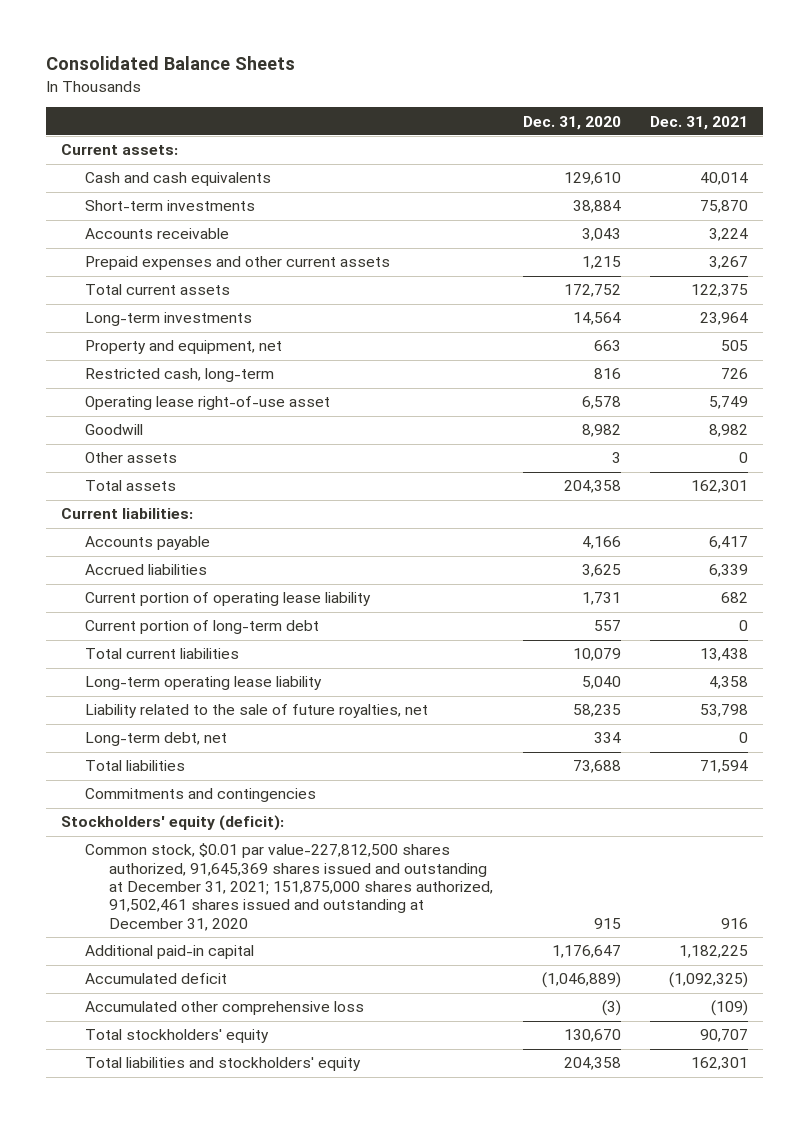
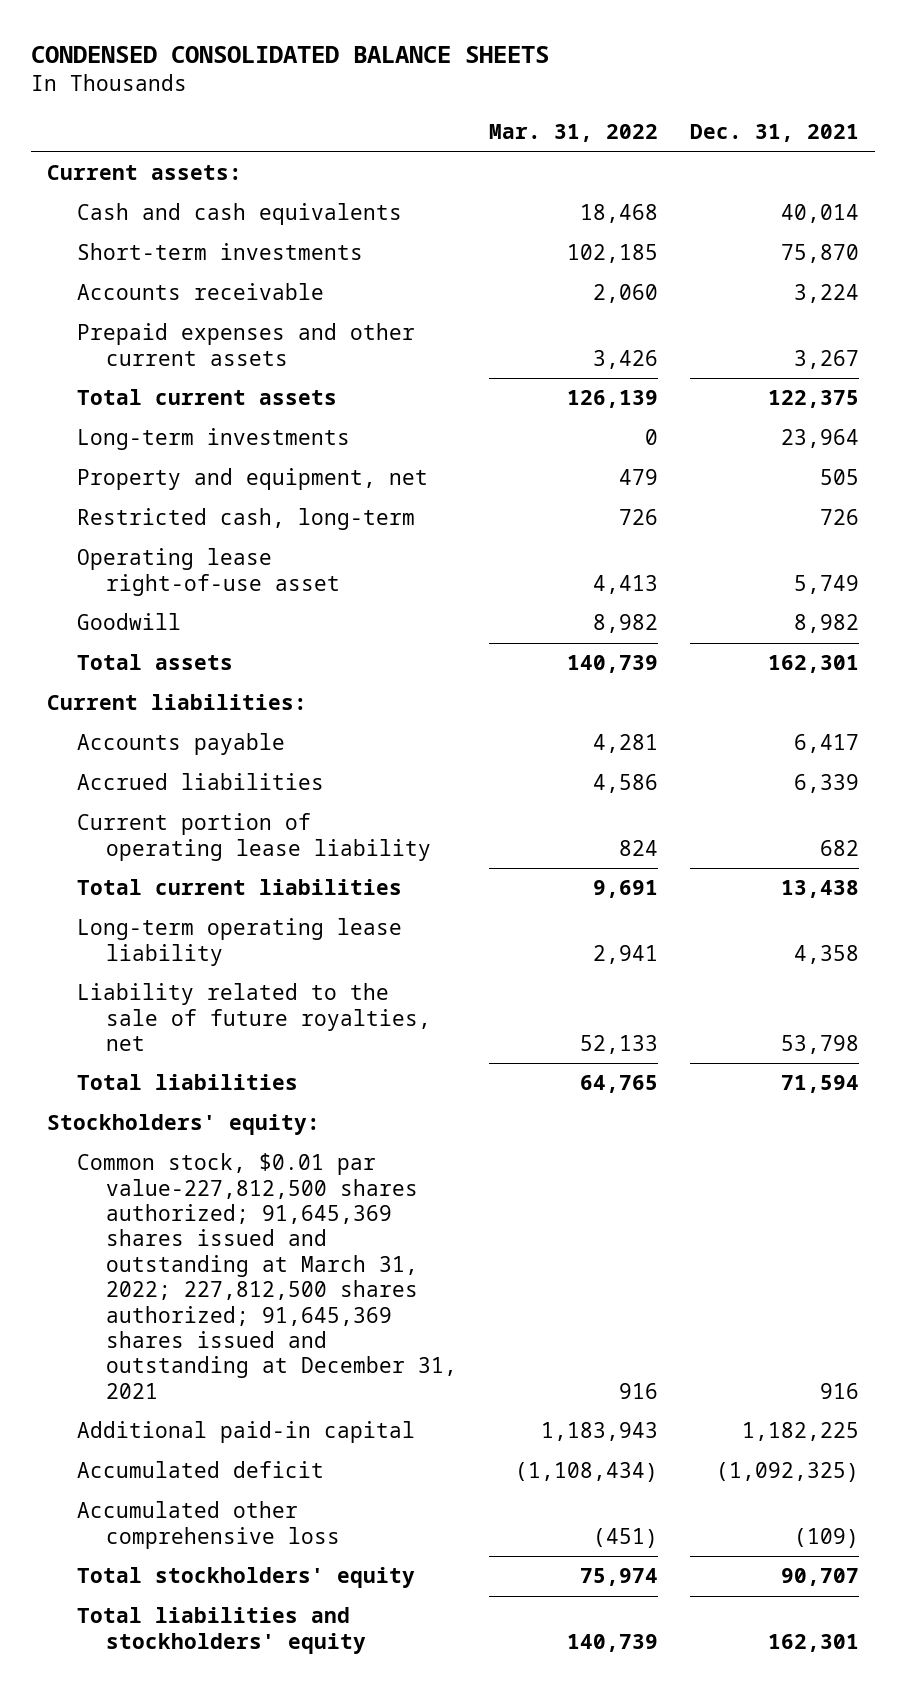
[46,56,296,71] Consolidated Balance Sheets -> [30,46,549,64] CONDENSED CONSOLIDATED BALANCE SHEETS
[522,115,621,130] Dec. 31, 2020 -> none
none -> [489,124,659,143] Mar. 31, 2022
[84,452,177,464] Other assets -> none
[84,620,319,635] Current portion of long-term debt -> none
[84,732,227,747] Long-term debt, net -> none
[84,788,316,803] Commitments and contingencies -> none
[60,815,284,832] Stockholders' equity (deficit): -> [46,1114,320,1136] Stockholders' equity:
[84,843,493,931] Common stock, $0.01 par value-227,812,500 shares authorized, 91,645,369 shares issued and outstanding at December 31, 2021; 151,875,000 shares authorized, 91,502,461 shares issued and outstanding at December 31, 2020 -> [76,1153,458,1399] Common stock, $0.01 par value-227,812,500 shares authorized; 91,645,369 shares issued and outstanding at March 31, 2022; 227,812,500 shares authorized; 91,645,369 shares issued and outstanding at December 31, 2021

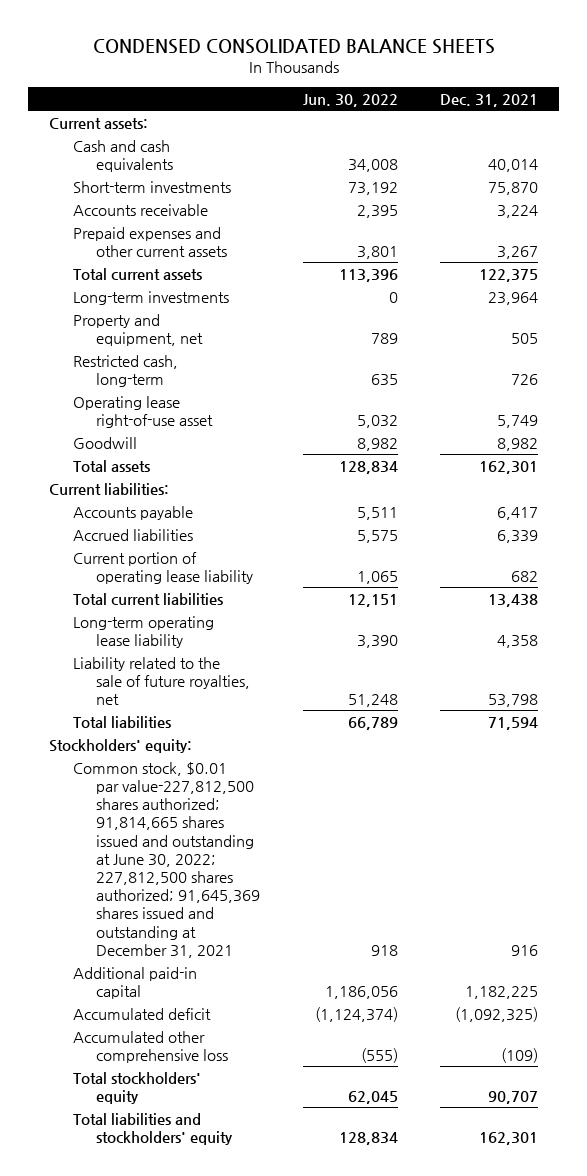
[489,124,659,143] Mar. 31, 2022 -> none
none -> [302,93,398,107] Jun. 30, 2022
[76,1153,458,1399] Common stock, $0.01 par value-227,812,500 shares authorized; 91,645,369 shares issued and outstanding at March 31, 2022; 227,812,500 shares authorized; 91,645,369 shares issued and outstanding at December 31, 2021 -> [72,761,261,958] Common stock, $0.01 par value-227,812,500 shares authorized; 91,814,665 shares issued and outstanding at June 30, 2022; 227,812,500 shares authorized; 91,645,369 shares issued and outstanding at December 31, 2021

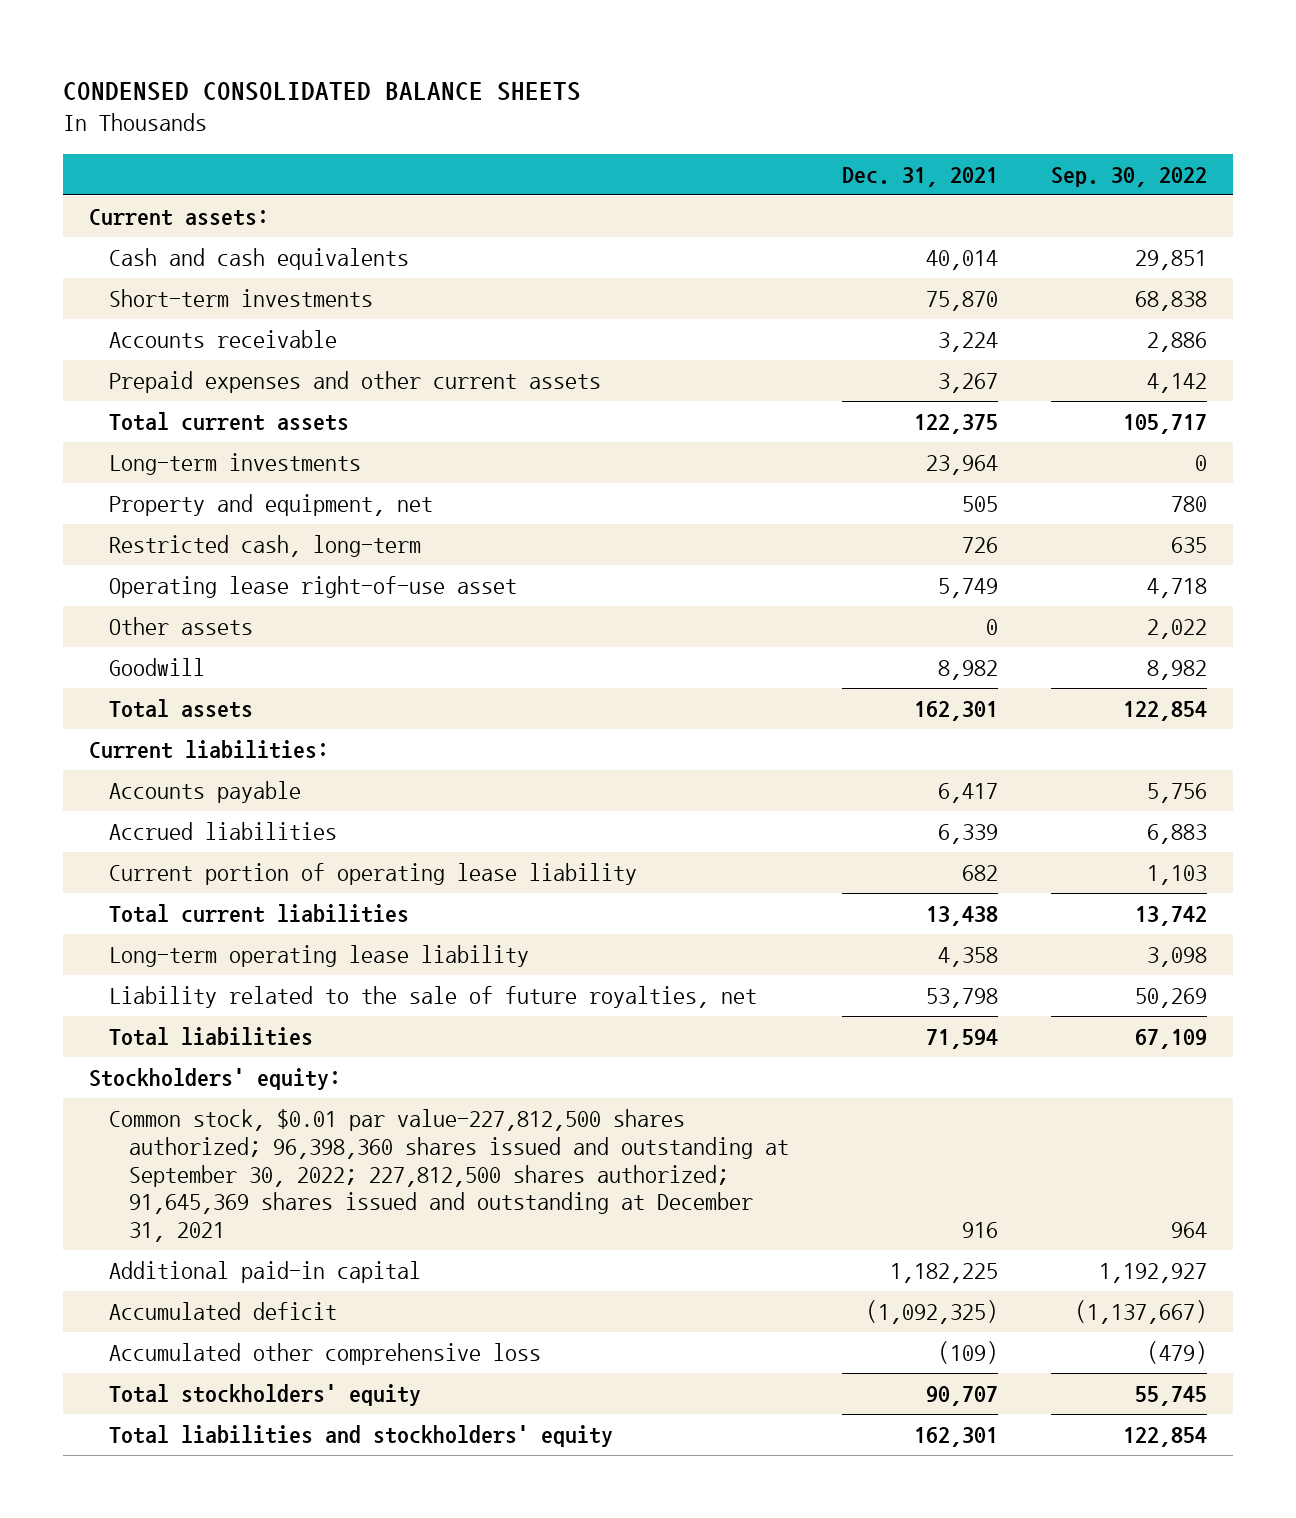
[302,93,398,107] Jun. 30, 2022 -> none
none -> [1050,166,1207,187] Sep. 30, 2022
none -> [108,616,253,635] Other assets
[72,761,261,958] Common stock, $0.01 par value-227,812,500 shares authorized; 91,814,665 shares issued and outstanding at June 30, 2022; 227,812,500 shares authorized; 91,645,369 shares issued and outstanding at December 31, 2021 -> [108,1108,789,1243] Common stock, $0.01 par value-227,812,500 shares authorized; 96,398,360 shares issued and outstanding at September 30, 2022; 227,812,500 shares authorized; 91,645,369 shares issued and outstanding at December 31, 2021

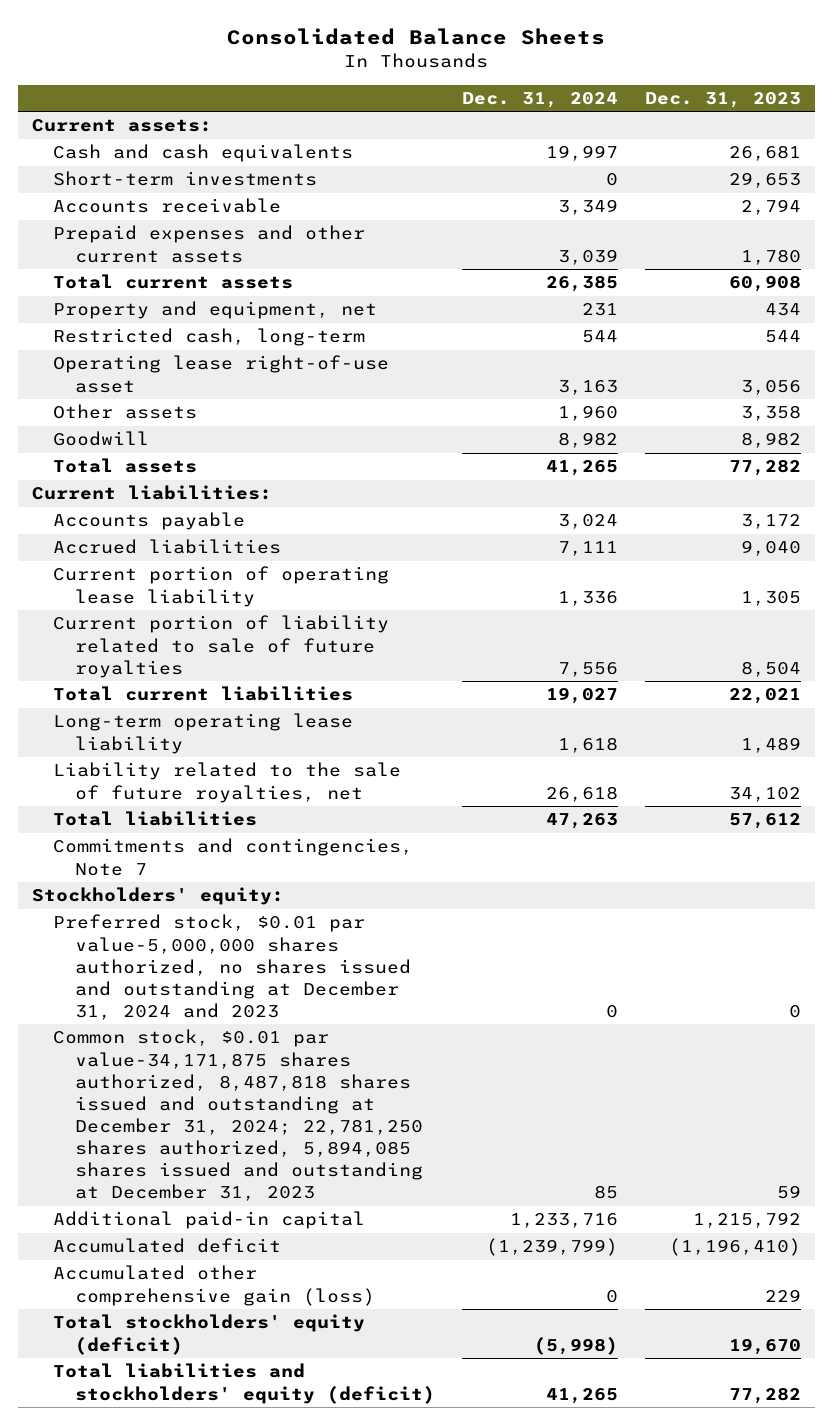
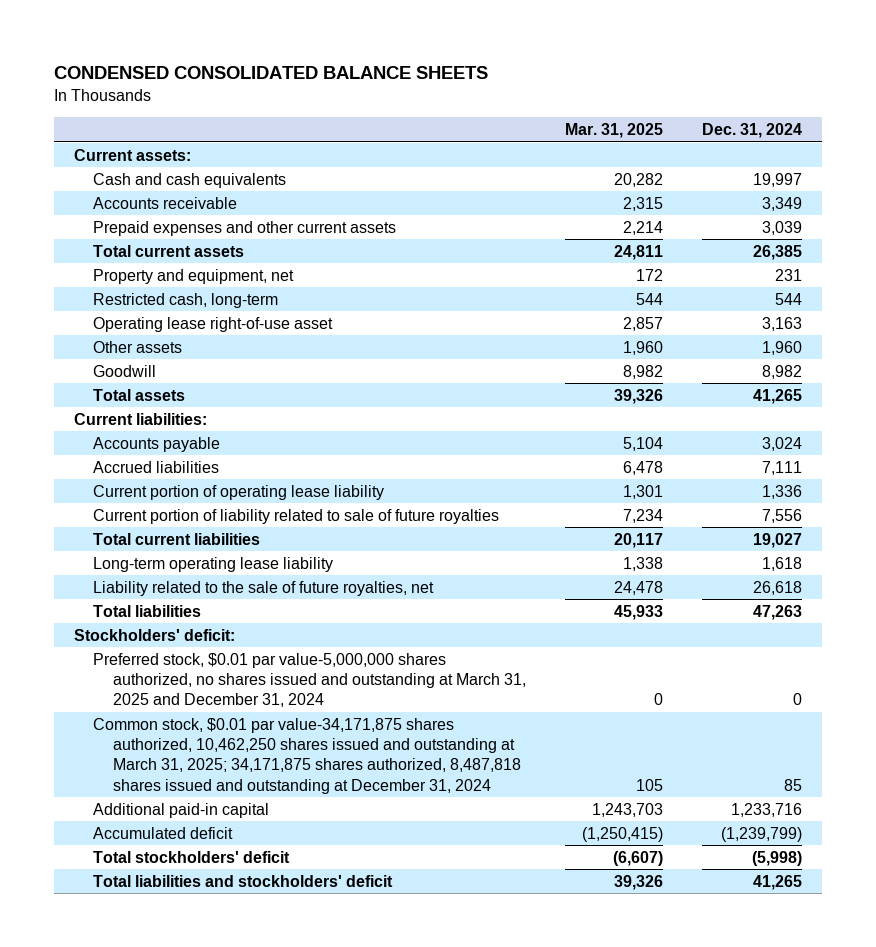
[227,28,606,46] Consolidated Balance Sheets -> [54,66,489,80] CONDENSED CONSOLIDATED BALANCE SHEETS
[645,91,802,108] Dec. 31, 2023 -> none
none -> [565,123,664,139] Mar. 31, 2025
[53,171,318,187] Short-term investments -> none
[53,838,414,876] Commitments and contingencies, Note 7 -> none
[31,887,284,906] Stockholders' equity: -> [73,628,235,641] Stockholders' deficit:
[53,914,411,1020] Preferred stock, $0.01 par value-5,000,000 shares authorized, no shares issued and outstanding at December 31, 2024 and 2023 -> [93,652,527,708] Preferred stock, $0.01 par value-5,000,000 shares authorized, no shares issued and outstanding at March 31, 2025 and December 31, 2024
[53,1029,423,1202] Common stock, $0.01 par value-34,171,875 shares authorized, 8,487,818 shares issued and outstanding at December 31, 2024; 22,781,250 shares authorized, 5,894,085 shares issued and outstanding at December 31, 2023 -> [93,717,522,794] Common stock, $0.01 par value-34,171,875 shares authorized, 10,462,250 shares issued and outstanding at March 31, 2025; 34,171,875 shares authorized, 8,487,818 shares issued and outstanding at December 31, 2024
[53,1265,375,1306] Accumulated other comprehensive gain (loss) -> none
[53,1314,366,1355] Total stockholders' equity (deficit) -> [93,850,291,863] Total stockholders' deficit
[53,1363,435,1404] Total liabilities and stockholders' equity (deficit) -> [93,874,394,887] Total liabilities and stockholders' deficit

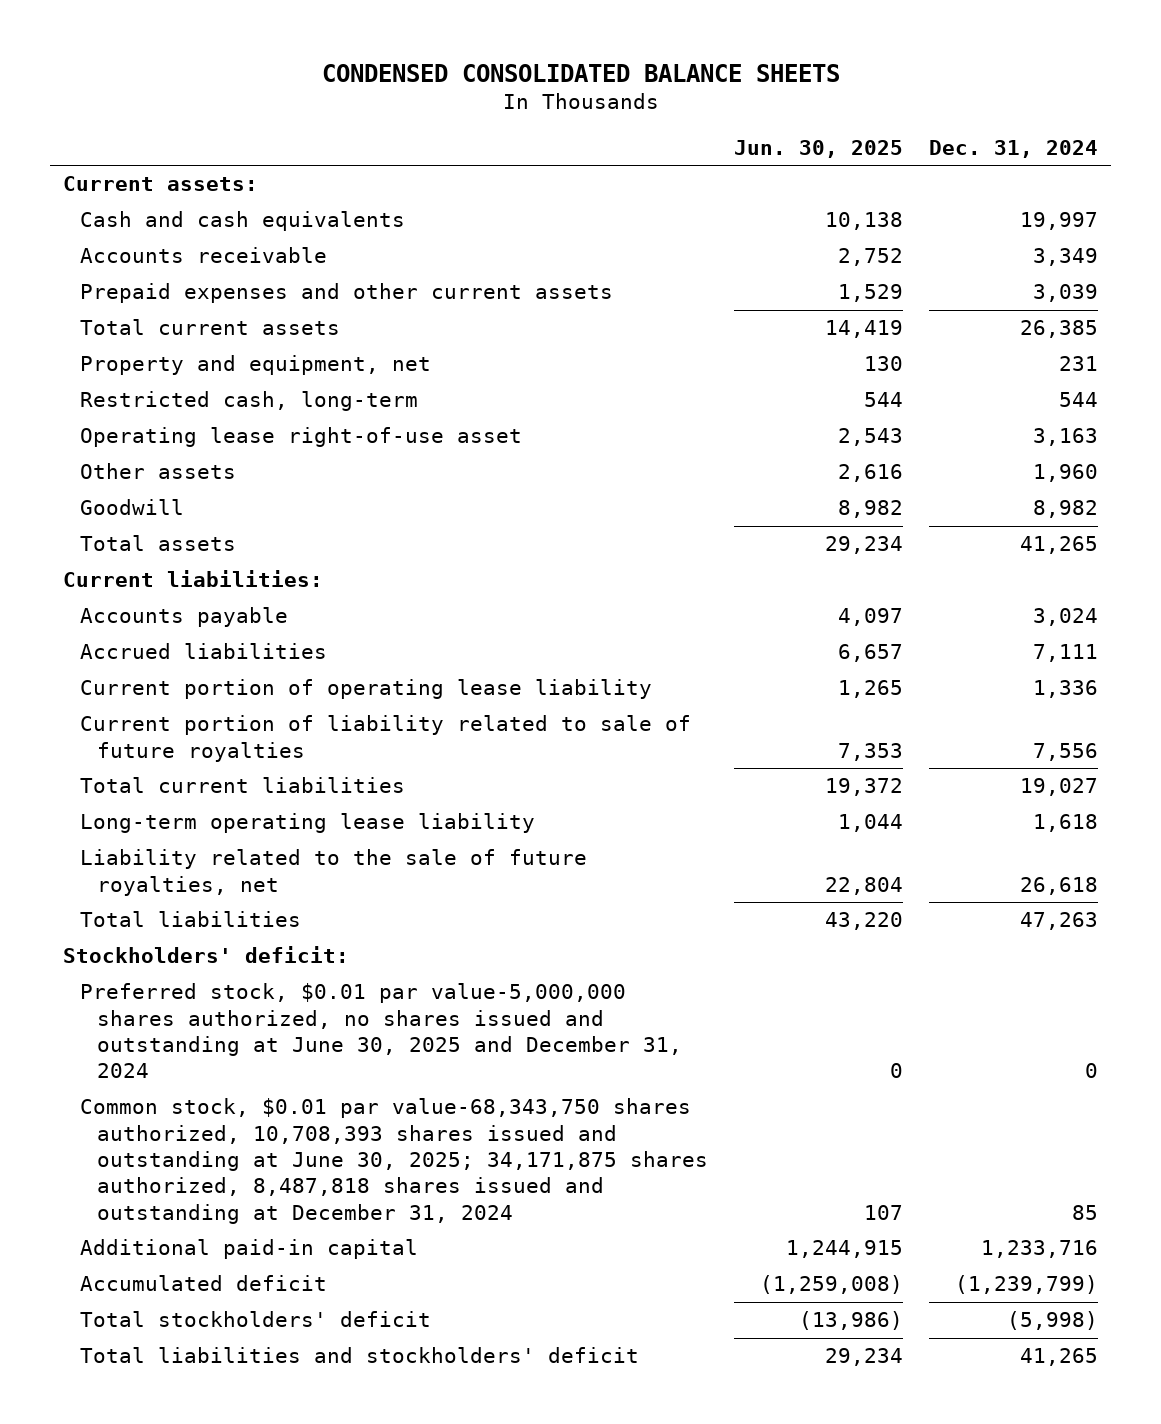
[565,123,664,139] Mar. 31, 2025 -> none
none -> [734,140,904,159] Jun. 30, 2025
[93,652,527,708] Preferred stock, $0.01 par value-5,000,000 shares authorized, no shares issued and outstanding at March 31, 2025 and December 31, 2024 -> [80,983,683,1079] Preferred stock, $0.01 par value-5,000,000 shares authorized, no shares issued and outstanding at June 30, 2025 and December 31, 2024
[93,717,522,794] Common stock, $0.01 par value-34,171,875 shares authorized, 10,462,250 shares issued and outstanding at March 31, 2025; 34,171,875 shares authorized, 8,487,818 shares issued and outstanding at December 31, 2024 -> [80,1098,709,1224] Common stock, $0.01 par value-68,343,750 shares authorized, 10,708,393 shares issued and outstanding at June 30, 2025; 34,171,875 shares authorized, 8,487,818 shares issued and outstanding at December 31, 2024

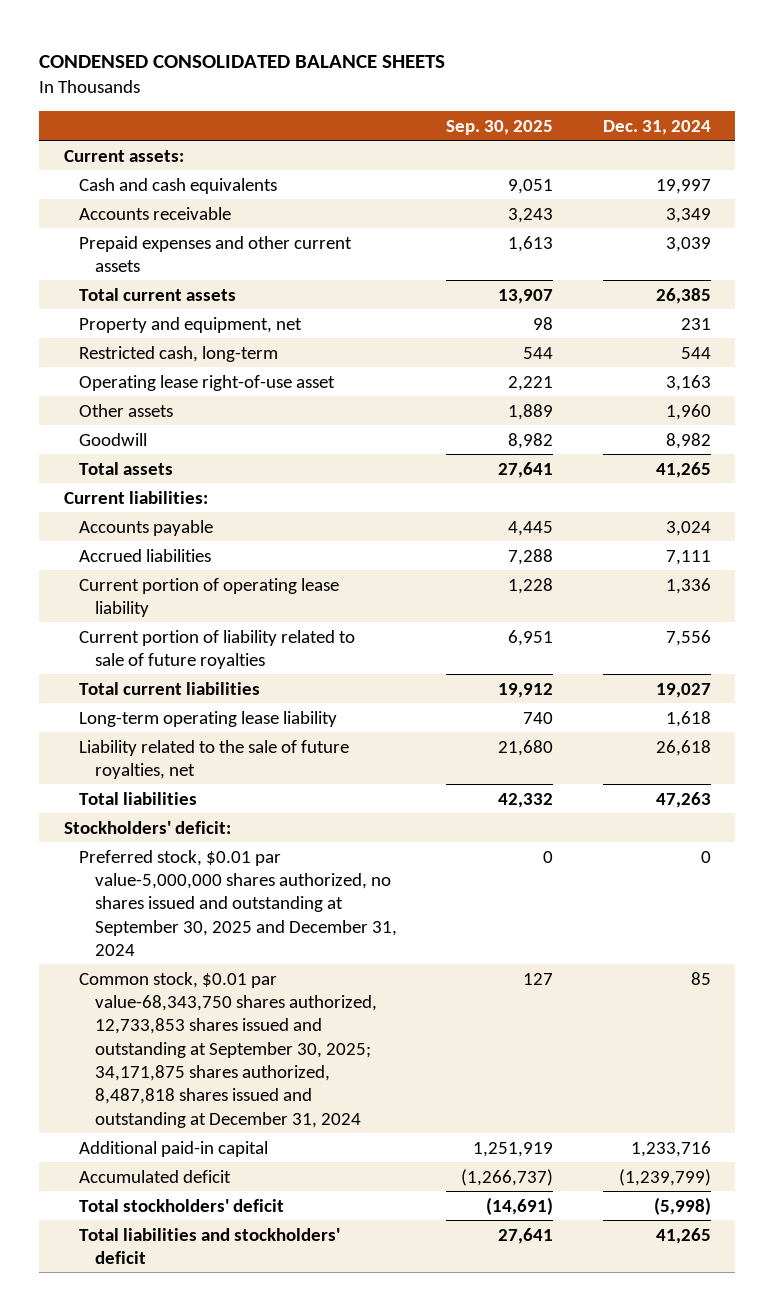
[734,140,904,159] Jun. 30, 2025 -> none
none -> [446,119,554,135] Sep. 30, 2025
[80,983,683,1079] Preferred stock, $0.01 par value-5,000,000 shares authorized, no shares issued and outstanding at June 30, 2025 and December 31, 2024 -> [79,849,397,956] Preferred stock, $0.01 par value-5,000,000 shares authorized, no shares issued and outstanding at September 30, 2025 and December 31, 2024
[80,1098,709,1224] Common stock, $0.01 par value-68,343,750 shares authorized, 10,708,393 shares issued and outstanding at June 30, 2025; 34,171,875 shares authorized, 8,487,818 shares issued and outstanding at December 31, 2024 -> [79,971,377,1128] Common stock, $0.01 par value-68,343,750 shares authorized, 12,733,853 shares issued and outstanding at September 30, 2025; 34,171,875 shares authorized, 8,487,818 shares issued and outstanding at December 31, 2024

